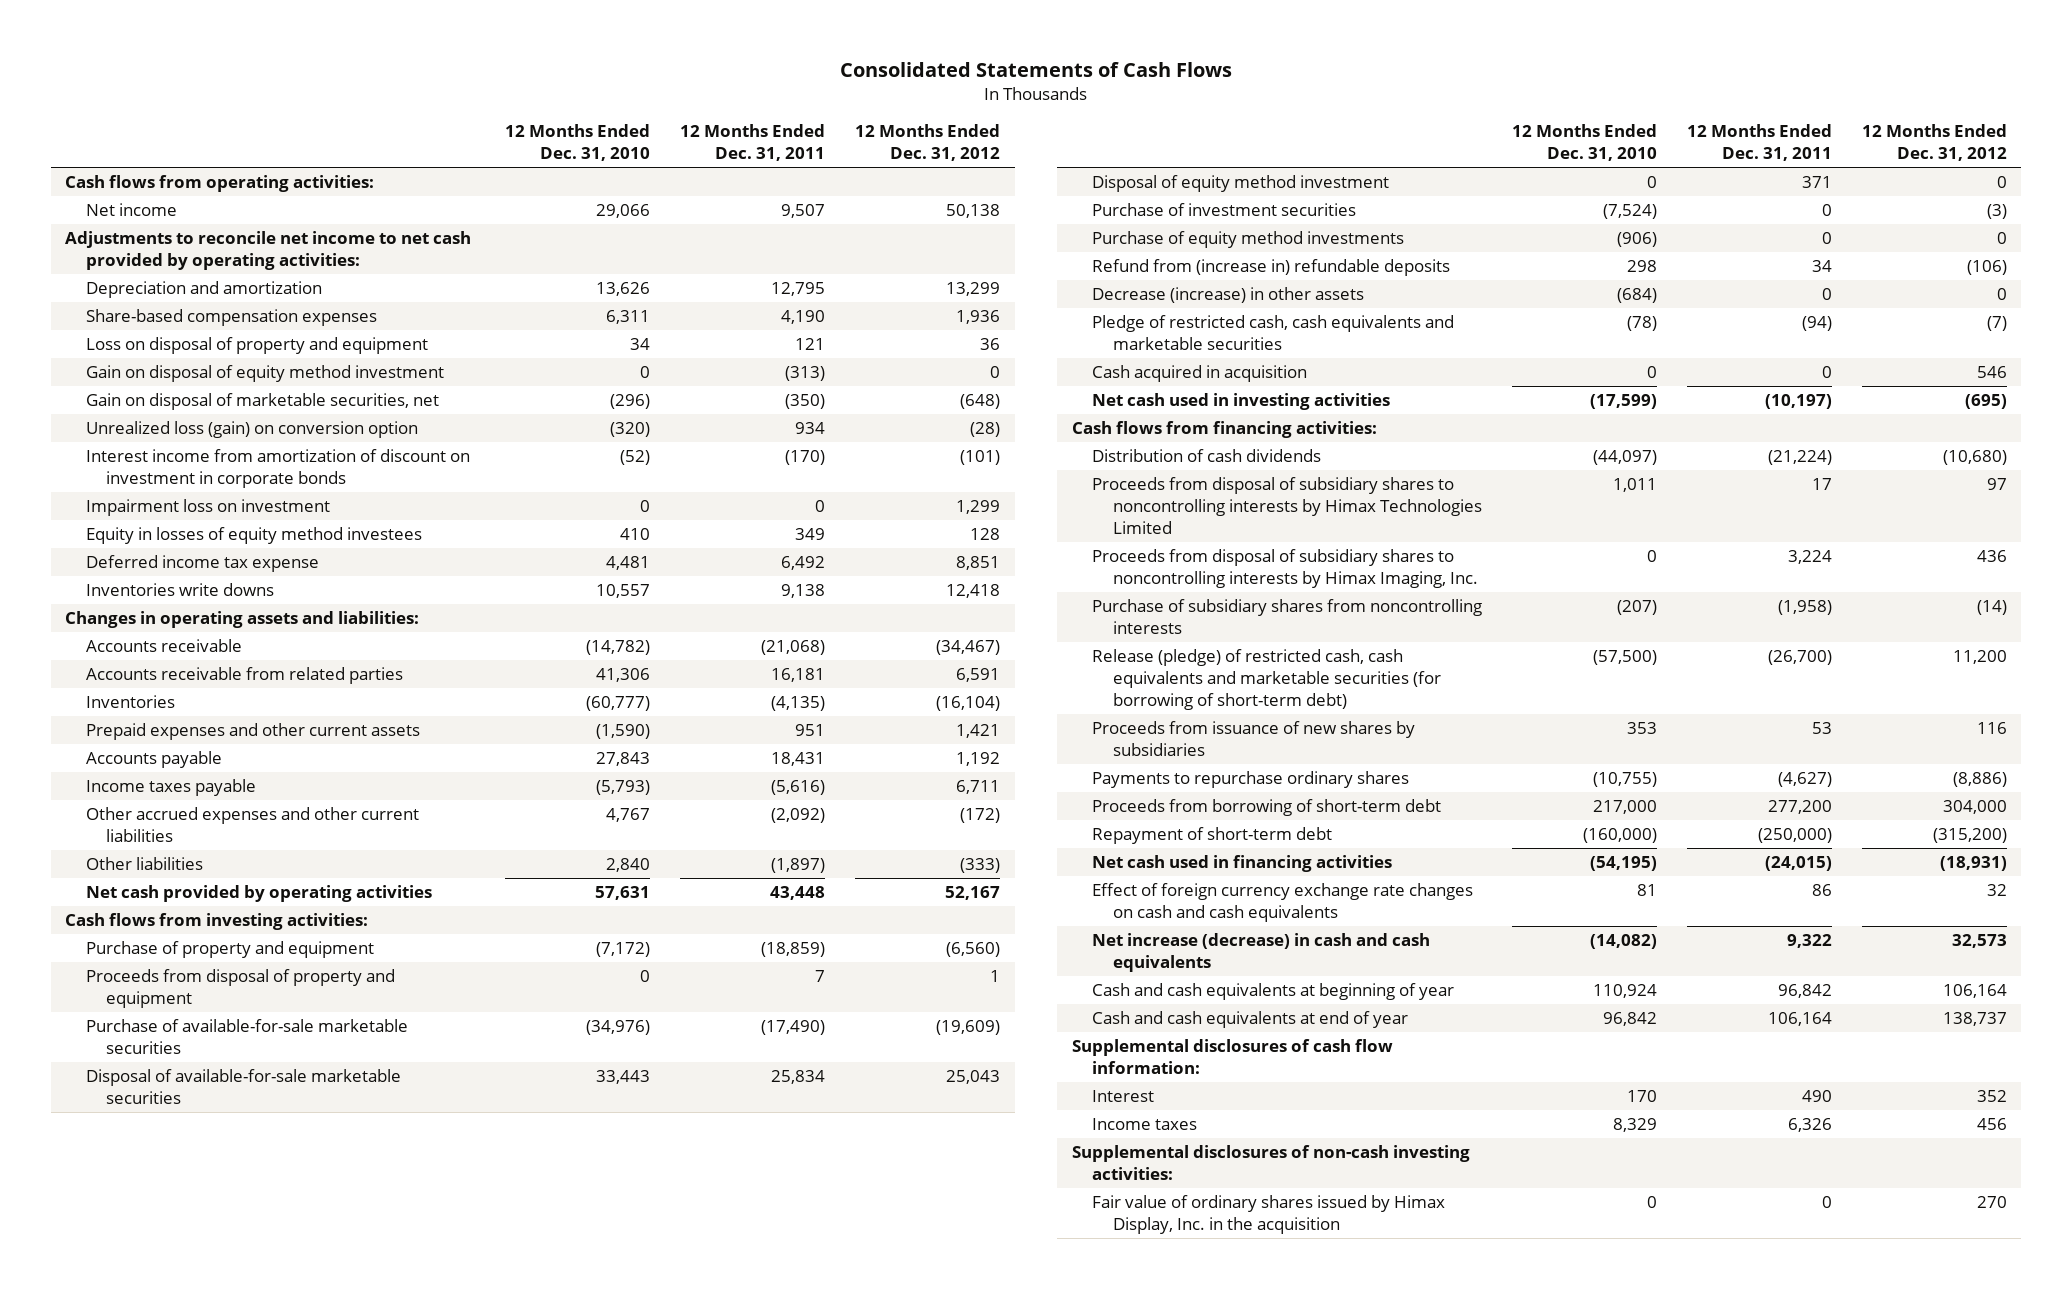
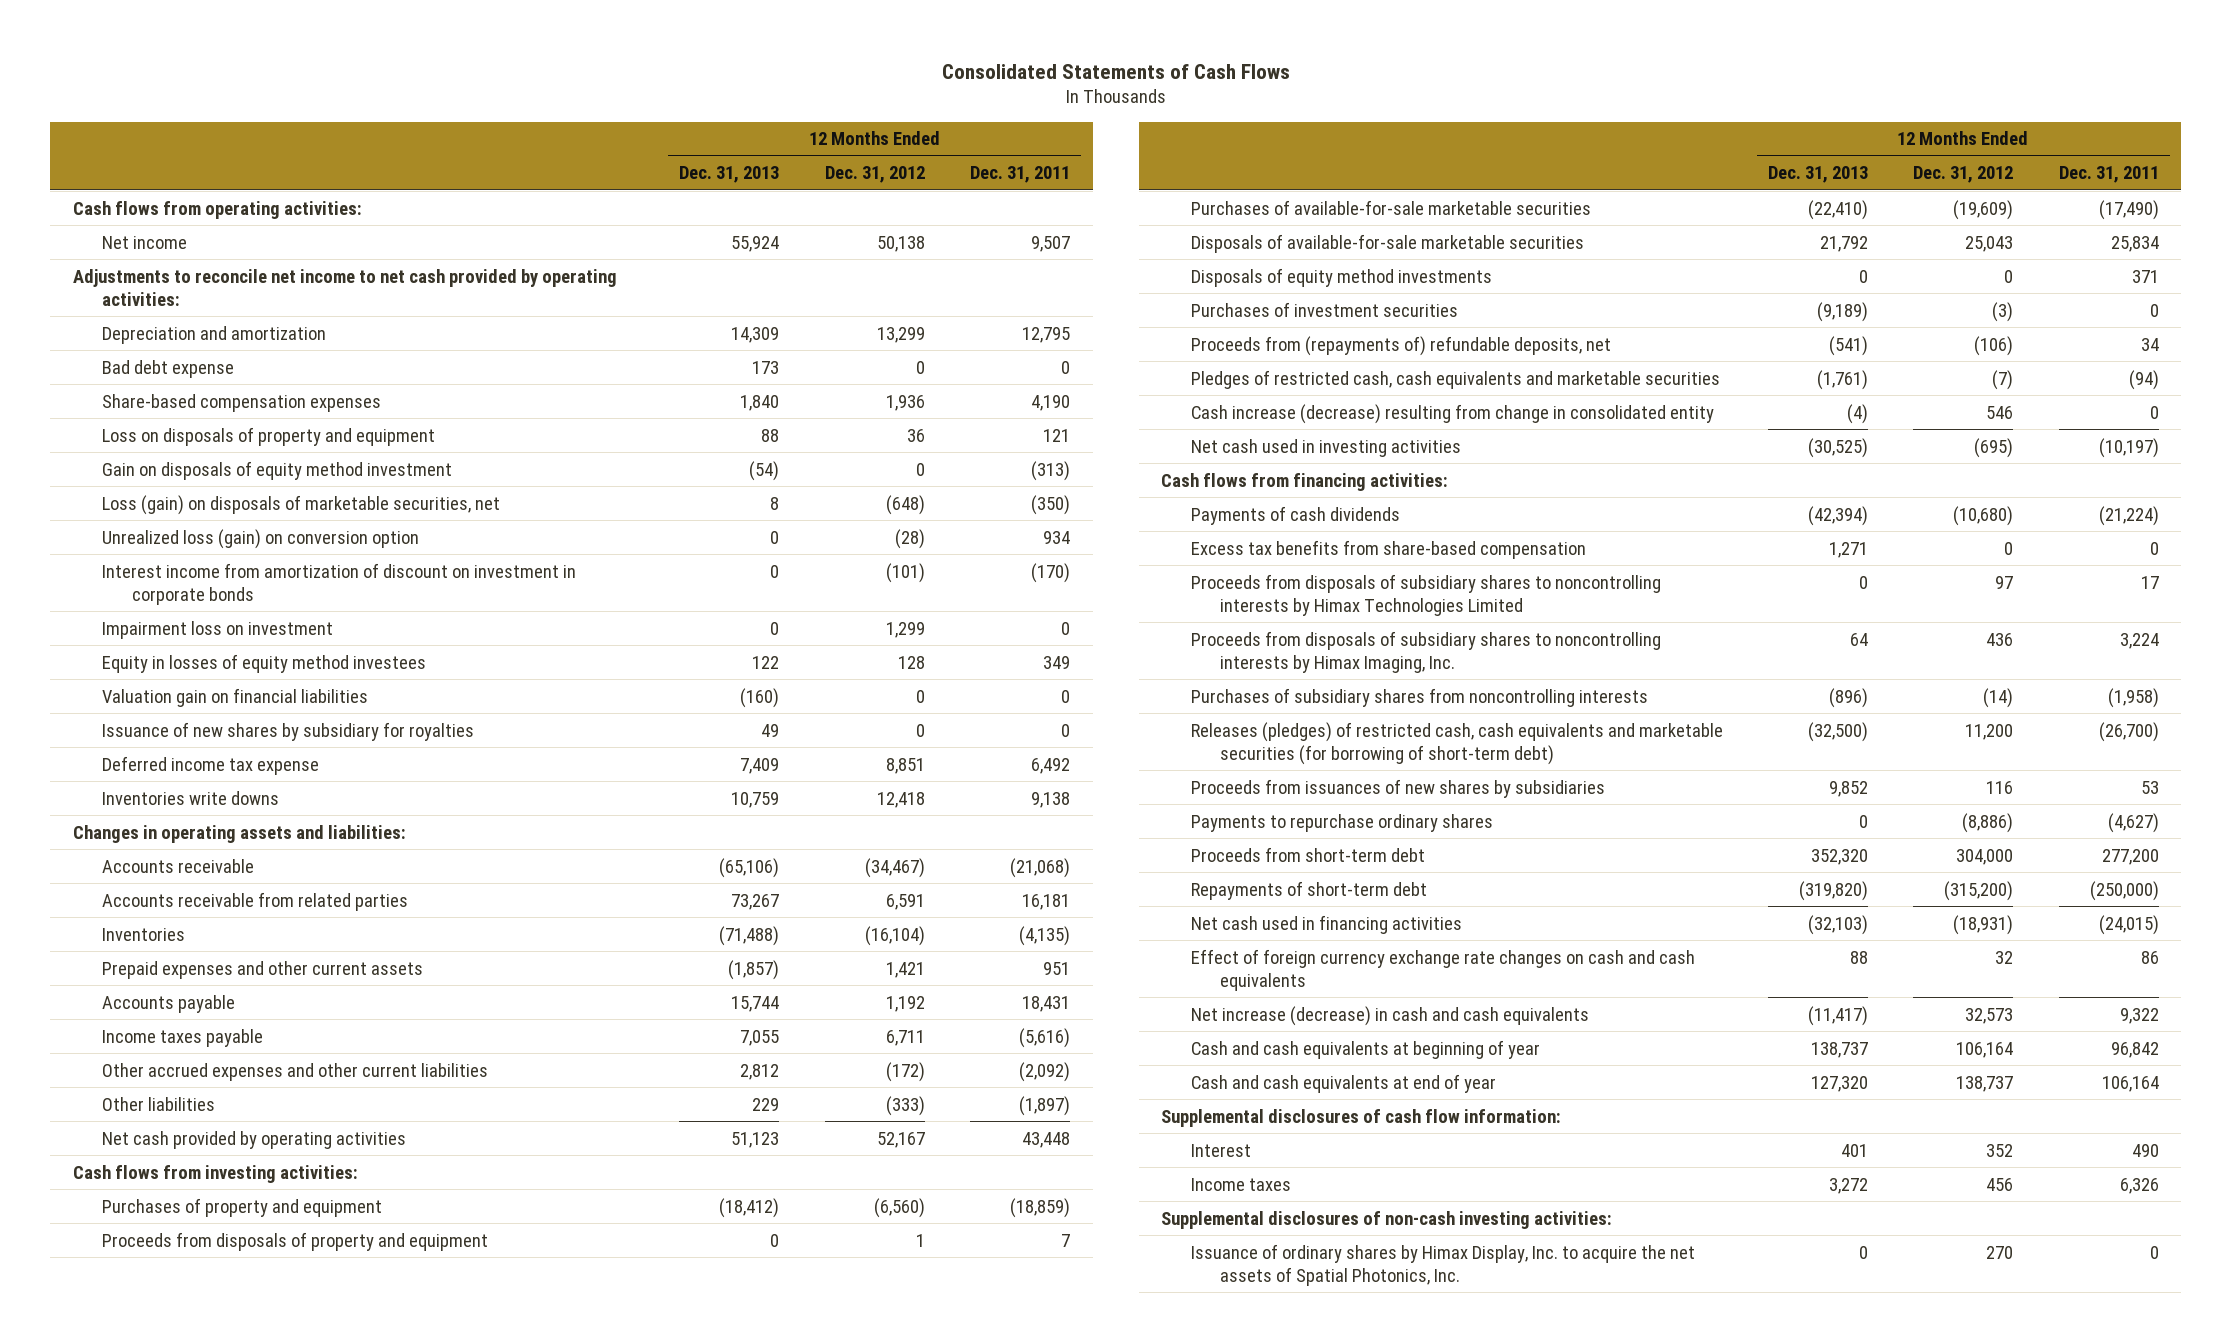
[505,124,651,162] 12 Months Ended Dec. 31, 2010 -> none
none -> [679,166,780,184] Dec. 31, 2013
none -> [102,359,235,378] Bad debt expense
[85,337,428,355] Loss on disposal of property and equipment -> [102,426,436,446] Loss on disposals of property and equipment
[85,365,444,383] Gain on disposal of equity method investment -> [102,460,453,480] Gain on disposals of equity method investment
[85,393,439,411] Gain on disposal of marketable securities, net -> [102,494,501,515] Loss (gain) on disposals of marketable securities, net
none -> [102,687,369,707] Valuation gain on financial liabilities
none -> [102,721,475,741] Issuance of new shares by subsidiary for royalties
[1092,231,1405,249] Purchase of equity method investments -> none
[1092,287,1365,304] Decrease (increase) in other assets -> none
[85,941,374,959] Purchase of property and equipment -> [102,1197,383,1217] Purchases of property and equipment
[85,969,395,1009] Proceeds from disposal of property and equipment -> [102,1231,489,1251] Proceeds from disposals of property and equipment
[85,1019,408,1055] Purchase of available-for-sale marketable securities -> [1190,199,1591,215] Purchases of available-for-sale marketable securities
[85,1069,401,1105] Disposal of available-for-sale marketable securities -> [1190,233,1584,253] Disposals of available-for-sale marketable securities
[1092,175,1390,193] Disposal of equity method investment -> [1190,267,1492,287] Disposals of equity method investments
[1092,203,1357,217] Purchase of investment securities -> [1190,301,1458,317] Purchases of investment securities
[1092,259,1451,277] Refund from (increase in) refundable deposits -> [1190,335,1611,356] Proceeds from (repayments of) refundable deposits, net
[1092,315,1455,351] Pledge of restricted cash, cash equivalents and marketable securities -> [1190,369,1720,389] Pledges of restricted cash, cash equivalents and marketable securities
[1092,365,1308,383] Cash acquired in acquisition -> [1190,403,1714,424] Cash increase (decrease) resulting from change in consolidated entity
[1092,449,1322,463] Distribution of cash dividends -> [1190,505,1400,525] Payments of cash dividends
none -> [1190,539,1586,559] Excess tax benefits from share-based compensation
[1092,477,1482,535] Proceeds from disposal of subsidiary shares to noncontrolling interests by Himax Technologies Limited -> [1190,573,1661,616] Proceeds from disposals of subsidiary shares to noncontrolling interests by Himax Technologies Limited
[1092,549,1478,589] Proceeds from disposal of subsidiary shares to noncontrolling interests by Himax Imaging, Inc. -> [1190,630,1661,673] Proceeds from disposals of subsidiary shares to noncontrolling interests by Himax Imaging, Inc.
[1092,599,1483,635] Purchase of subsidiary shares from noncontrolling interests -> [1190,687,1648,707] Purchases of subsidiary shares from noncontrolling interests
[1092,649,1441,711] Release (pledge) of restricted cash, cash equivalents and marketable securities (for borrowing of short-term debt) -> [1190,721,1723,765] Releases (pledges) of restricted cash, cash equivalents and marketable securities (for borrowing of short-term debt)
[1092,721,1416,757] Proceeds from issuance of new shares by subsidiaries -> [1190,778,1605,798] Proceeds from issuances of new shares by subsidiaries
[1092,799,1442,817] Proceeds from borrowing of short-term debt -> [1190,846,1425,862] Proceeds from short-term debt
[1092,827,1333,845] Repayment of short-term debt -> [1190,880,1427,900] Repayments of short-term debt
[1092,1195,1446,1235] Fair value of ordinary shares issued by Himax Display, Inc. in the acquisition -> [1190,1243,1695,1286] Issuance of ordinary shares by Himax Display, Inc. to acquire the net assets of Spatial Photonics, Inc.

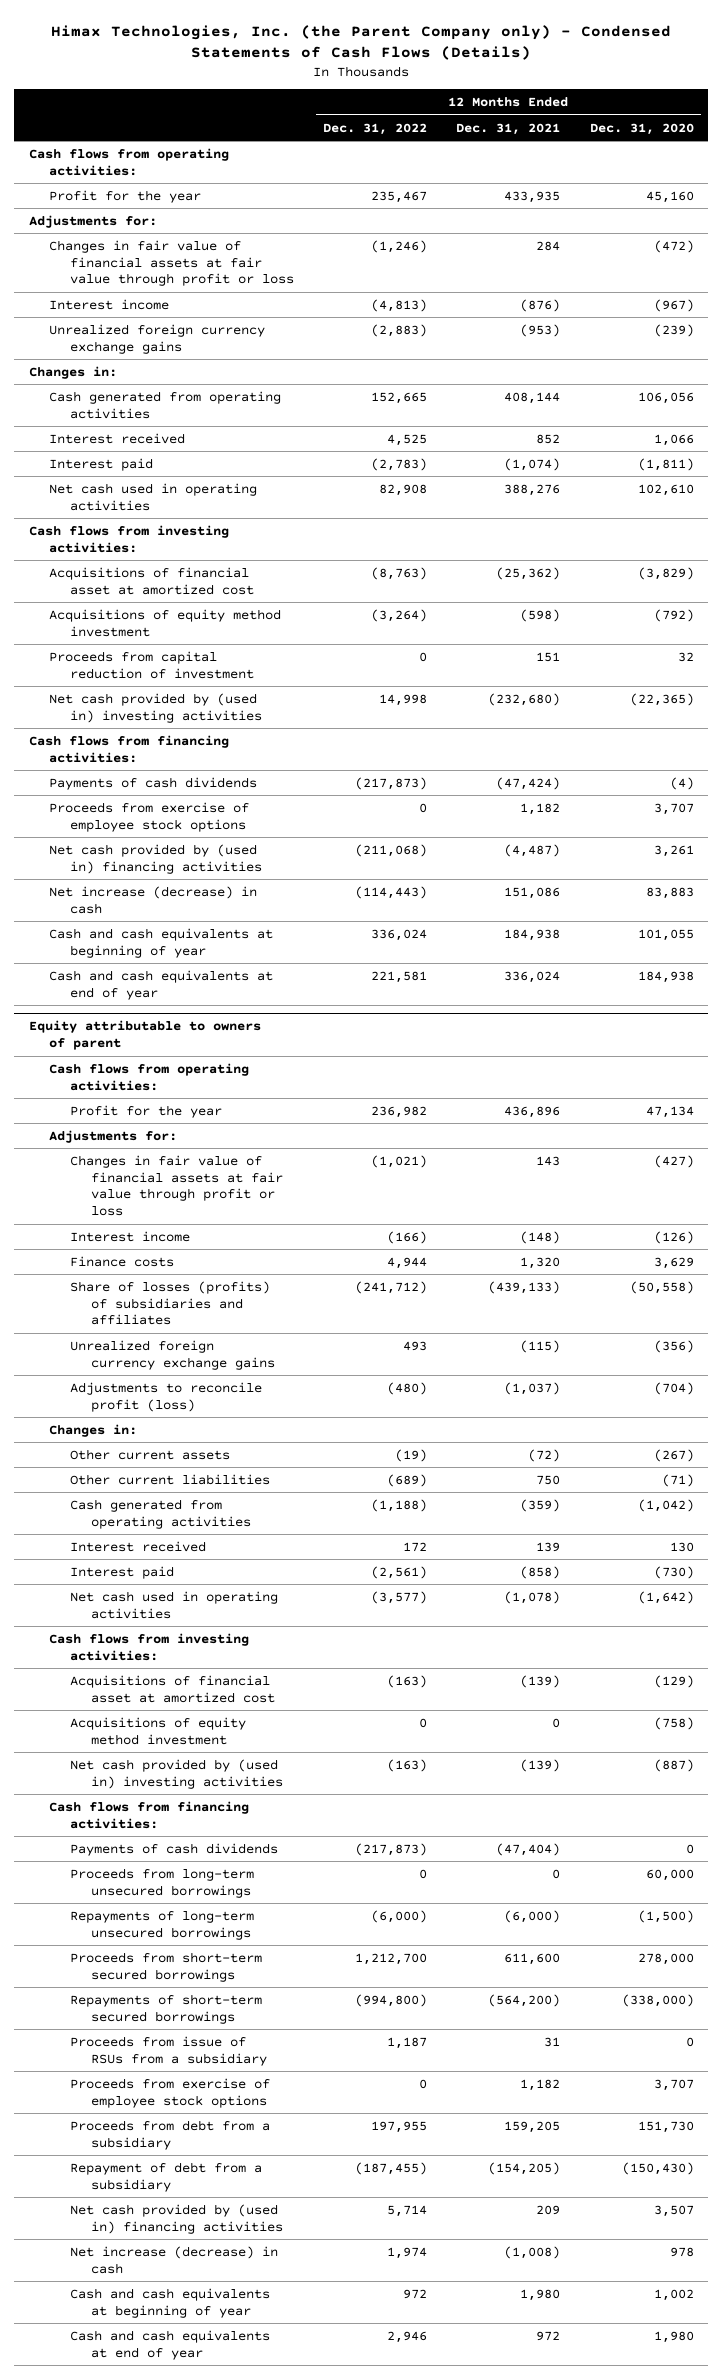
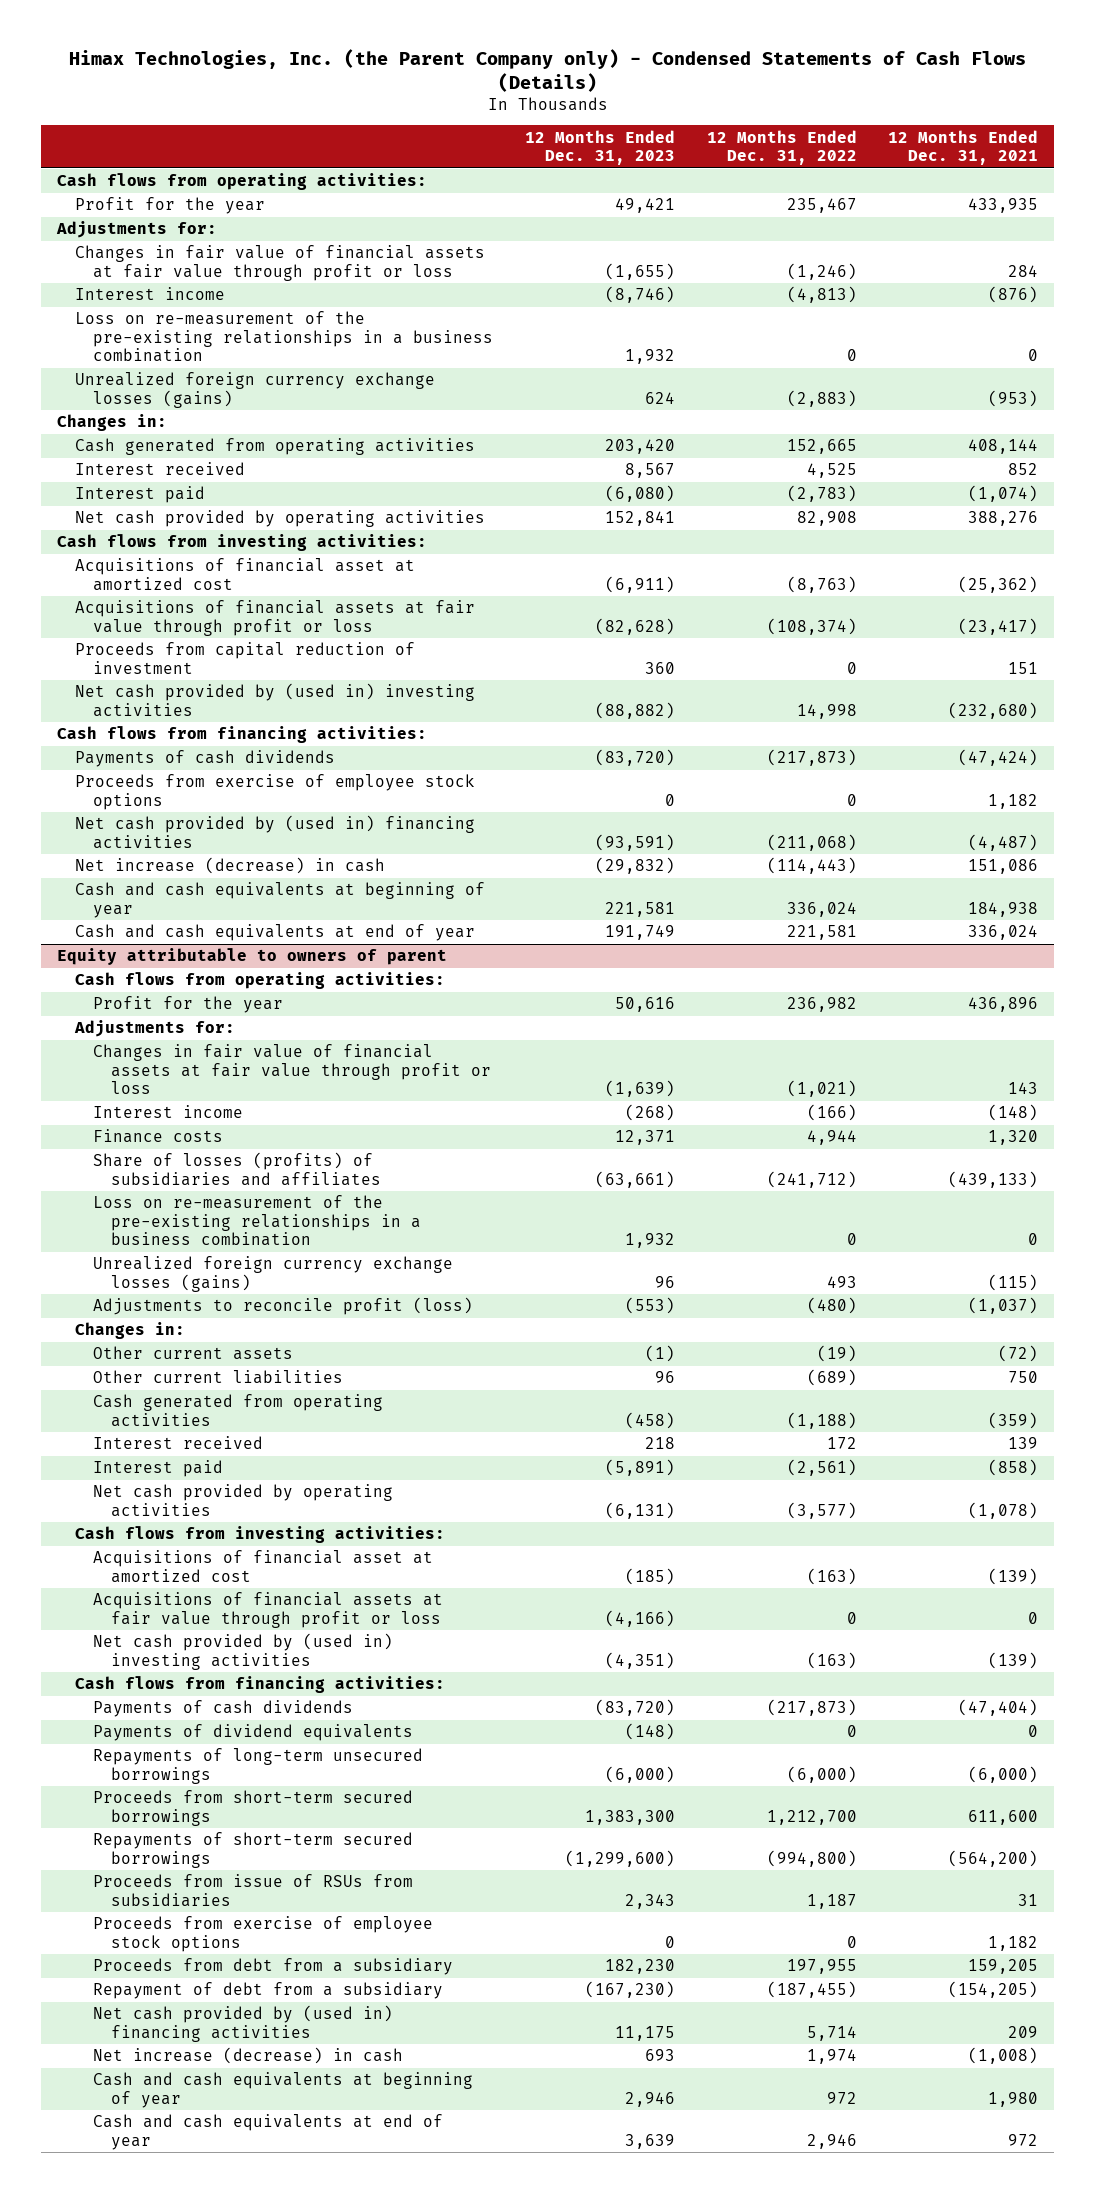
[589,122,694,135] Dec. 31, 2020 -> none
none -> [524,129,675,166] 12 Months Ended Dec. 31, 2023
none -> [75,311,493,362] Loss on re-measurement of the pre-existing relationships in a business combination
[49,323,266,354] Unrealized foreign currency exchange gains -> [75,372,436,408] Unrealized foreign currency exchange losses (gains)
[49,482,258,511] Net cash used in operating activities -> [75,510,486,528] Net cash provided by operating activities
[49,608,282,637] Acquisitions of equity method investment -> none
none -> [75,600,476,636] Acquisitions of financial assets at fair value through profit or loss
none -> [92,1195,421,1246] Loss on re-measurement of the pre-existing relationships in a business combination
[70,1339,275,1370] Unrealized foreign currency exchange gains -> [92,1256,453,1292] Unrealized foreign currency exchange losses (gains)
[70,1590,279,1619] Net cash used in operating activities -> [92,1484,393,1517] Net cash provided by operating activities
[70,1716,247,1745] Acquisitions of equity method investment -> none
none -> [92,1592,443,1628] Acquisitions of financial assets at fair value through profit or loss
[70,1867,255,1898] Proceeds from long-term unsecured borrowings -> [92,1724,413,1742] Payments of dividend equivalents
[70,2035,267,2066] Proceeds from issue of RSUs from a subsidiary -> [92,1874,413,1907] Proceeds from issue of RSUs from subsidiaries

